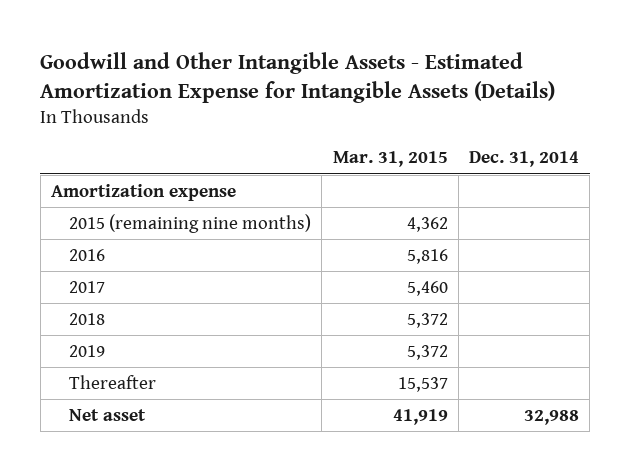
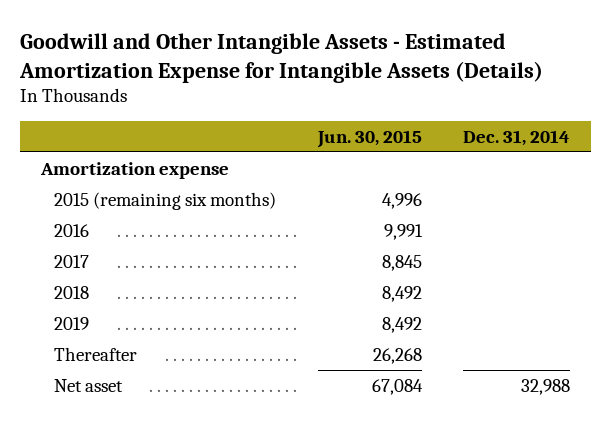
[332,151,448,168] Mar. 31, 2015 -> none
none -> [316,129,422,148] Jun. 30, 2015
[69,213,312,233] 2015 (remaining nine months) -> [53,191,276,210] 2015 (remaining six months)

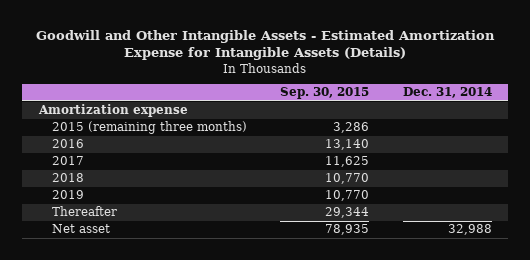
[316,129,422,148] Jun. 30, 2015 -> none
none -> [280,87,370,100] Sep. 30, 2015
[53,191,276,210] 2015 (remaining six months) -> [52,121,248,135] 2015 (remaining three months)

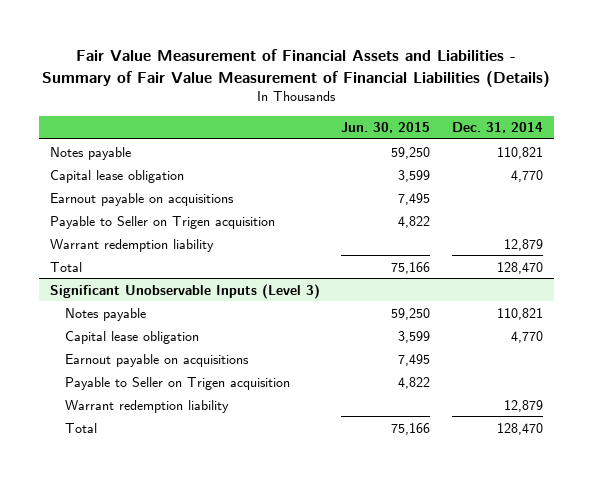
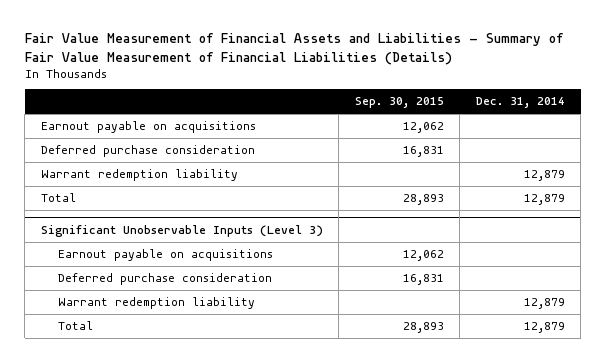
[341,122,431,134] Jun. 30, 2015 -> none
none -> [354,97,444,109] Sep. 30, 2015
[49,146,131,160] Notes payable -> none
[49,169,184,183] Capital lease obligation -> none
[49,215,275,229] Payable to Seller on Trigen acquisition -> none
none -> [40,145,255,158] Deferred purchase consideration
[497,261,544,274] 128,470 -> [523,194,565,206] 12,879
[64,307,146,321] Notes payable -> none
[64,330,199,344] Capital lease obligation -> none
[64,376,290,390] Payable to Seller on Trigen acquisition -> none
none -> [57,273,272,286] Deferred purchase consideration
[497,422,544,435] 128,470 -> [523,322,565,334] 12,879

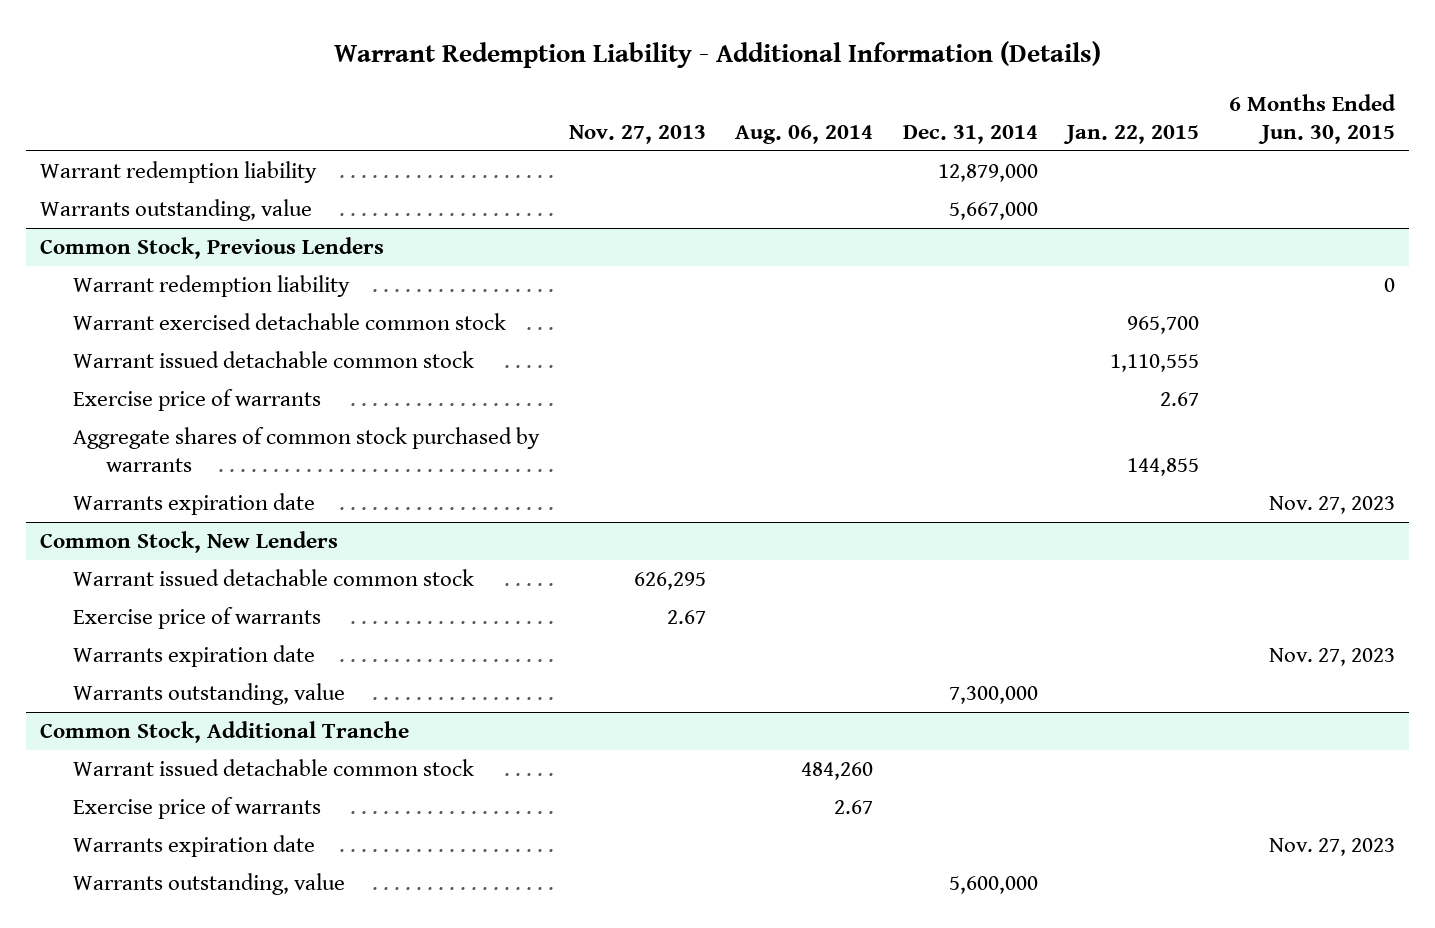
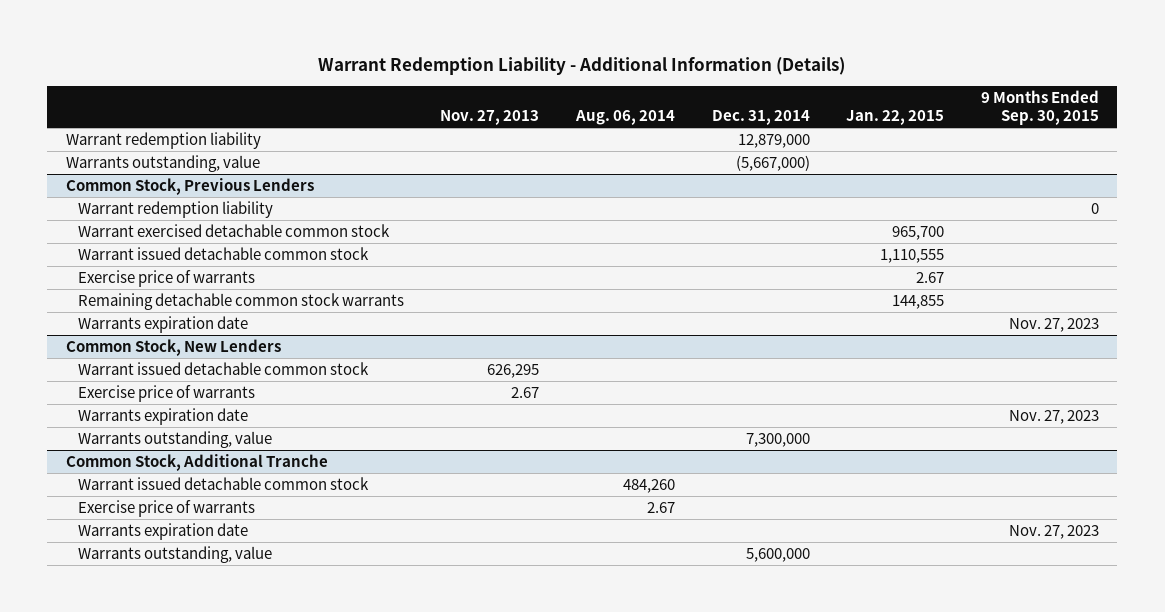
[1228,93,1396,144] 6 Months Ended Jun. 30, 2015 -> none
none -> [980,89,1099,126] 9 Months Ended Sep. 30, 2015
[948,202,1038,221] 5,667,000 -> [735,155,810,172] (5,667,000)
[73,427,541,473] Aggregate shares of common stock purchased by warrants -> [77,293,404,311] Remaining detachable common stock warrants

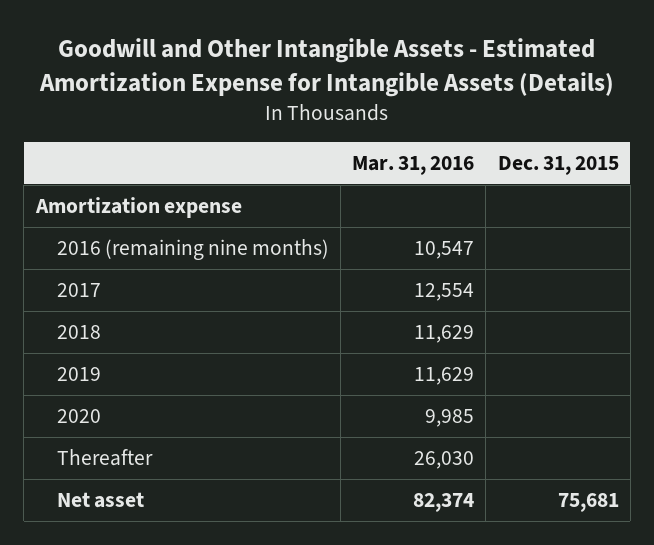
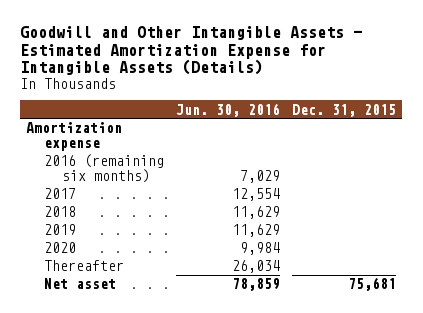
[352,155,475,175] Mar. 31, 2016 -> none
none -> [176,102,281,117] Jun. 30, 2016
[56,239,329,261] 2016 (remaining nine months) -> [44,154,165,183] 2016 (remaining six months)

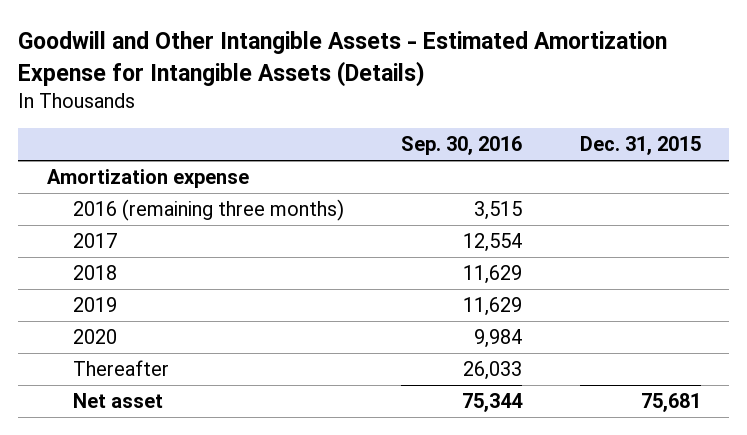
[176,102,281,117] Jun. 30, 2016 -> none
none -> [401,136,523,156] Sep. 30, 2016
[44,154,165,183] 2016 (remaining six months) -> [72,199,344,222] 2016 (remaining three months)

